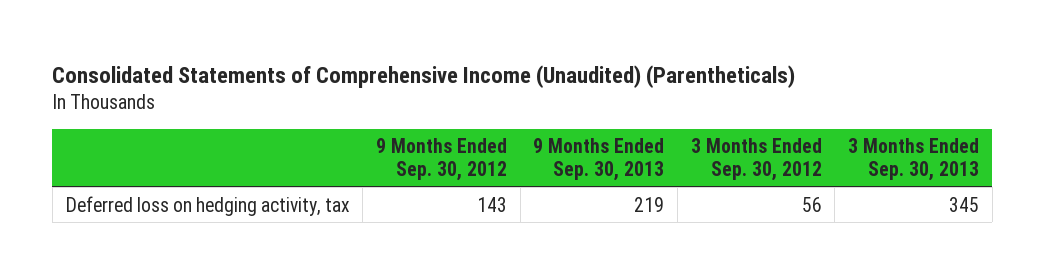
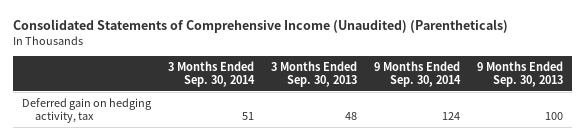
[375,138,507,181] 9 Months Ended Sep. 30, 2012 -> none
[690,138,822,181] 3 Months Ended Sep. 30, 2012 -> none
none -> [167,60,255,87] 3 Months Ended Sep. 30, 2014
none -> [374,60,462,87] 9 Months Ended Sep. 30, 2014
[65,195,350,216] Deferred loss on hedging activity, tax -> [21,97,152,123] Deferred gain on hedging activity, tax
[634,196,665,212] 219 -> [545,111,564,120] 100
[949,196,980,212] 345 -> [345,111,358,120] 48

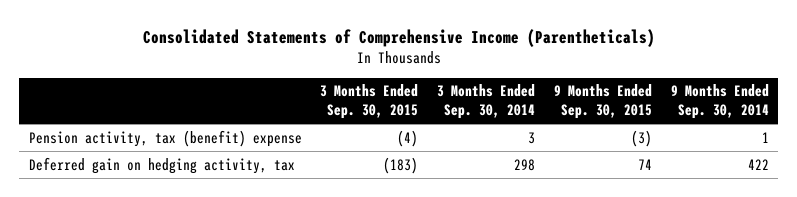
[13,19,509,34] Consolidated Statements of Comprehensive Income (Unaudited) (Parentheticals) -> [142,28,655,47] Consolidated Statements of Comprehensive Income (Parentheticals)
[271,60,358,87] 3 Months Ended Sep. 30, 2013 -> none
[477,60,564,87] 9 Months Ended Sep. 30, 2013 -> none
none -> [320,84,419,119] 3 Months Ended Sep. 30, 2015
none -> [553,84,652,119] 9 Months Ended Sep. 30, 2015
none -> [28,129,302,147] Pension activity, tax (benefit) expense
[241,111,254,120] 51 -> [514,158,536,171] 298
[442,111,461,120] 124 -> [747,158,769,170] 422

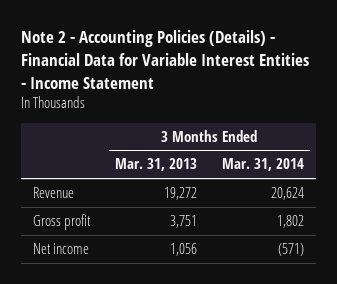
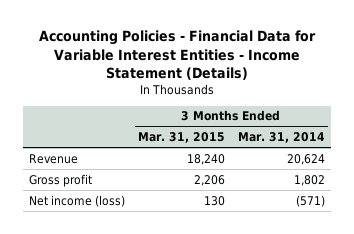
[20,30,309,89] Note 2 - Accounting Policies (Details) - Financial Data for Variable Interest Entities - Income Statement -> [38,30,316,80] Accounting Policies - Financial Data for Variable Interest Entities - Income Statement (Details)
[115,158,198,172] Mar. 31, 2013 -> none
none -> [137,132,225,144] Mar. 31, 2015
[33,242,90,254] Net income -> [29,194,126,207] Net income (loss)

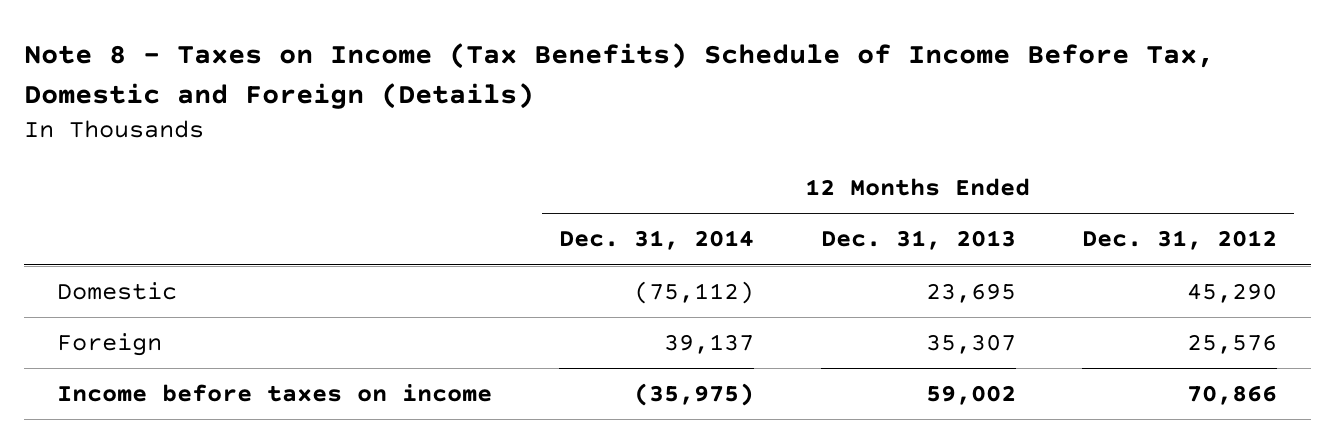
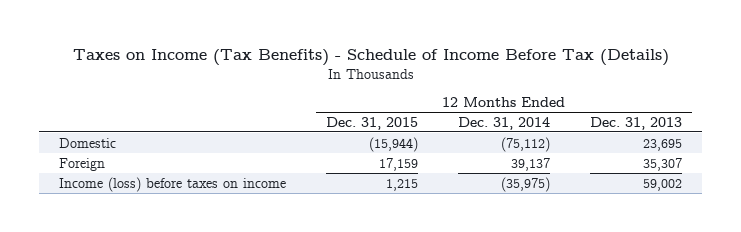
[24,43,1215,109] Note 8 - Taxes on Income (Tax Benefits) Schedule of Income Before Tax, Domestic and Foreign (Details) -> [72,49,669,67] Taxes on Income (Tax Benefits) - Schedule of Income Before Tax (Details)
[1082,230,1278,251] Dec. 31, 2012 -> none
none -> [326,116,419,130] Dec. 31, 2015
[57,384,493,403] Income before taxes on income -> [59,176,287,192] Income (loss) before taxes on income

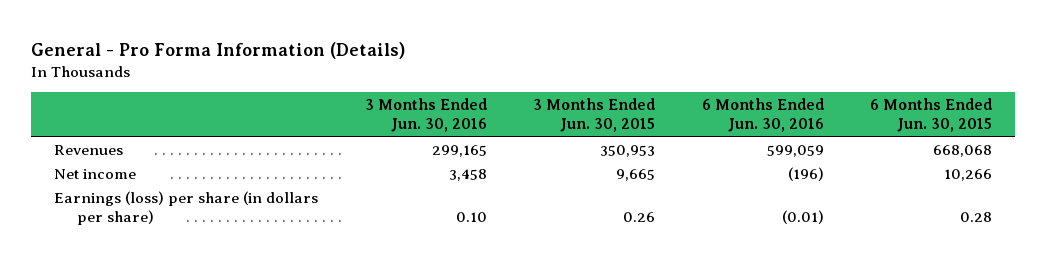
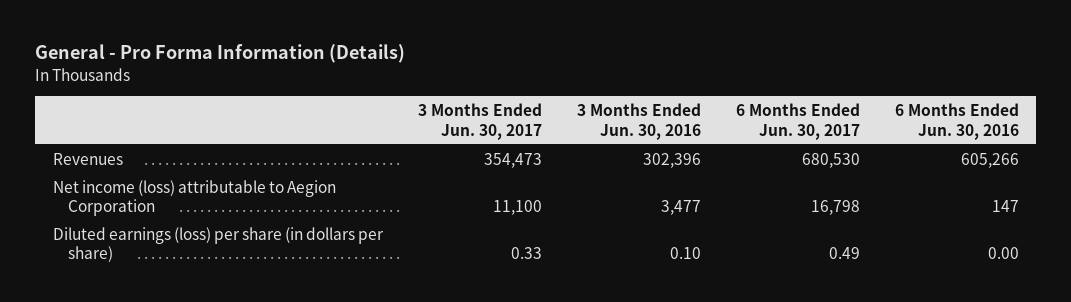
[533,97,656,133] 3 Months Ended Jun. 30, 2015 -> none
[869,97,992,133] 6 Months Ended Jun. 30, 2015 -> none
none -> [417,102,542,140] 3 Months Ended Jun. 30, 2017
none -> [735,102,860,140] 6 Months Ended Jun. 30, 2017
[431,144,487,157] 299,165 -> [642,152,701,168] 302,396
[766,144,824,157] 599,059 -> [960,152,1019,168] 605,266
[54,168,137,179] Net income -> [52,179,336,217] Net income (loss) attributable to Aegion Corporation
[448,168,487,181] 3,458 -> [660,200,701,216] 3,477
[787,166,824,181] (196) -> [991,200,1019,213] 147
[54,190,319,225] Earnings (loss) per share (in dollars per share) -> [52,226,384,263] Diluted earnings (loss) per share (in dollars per share)
[781,209,824,224] (0.01) -> [987,247,1019,260] 0.00

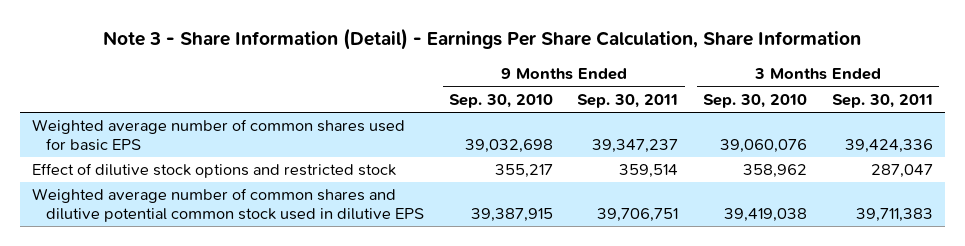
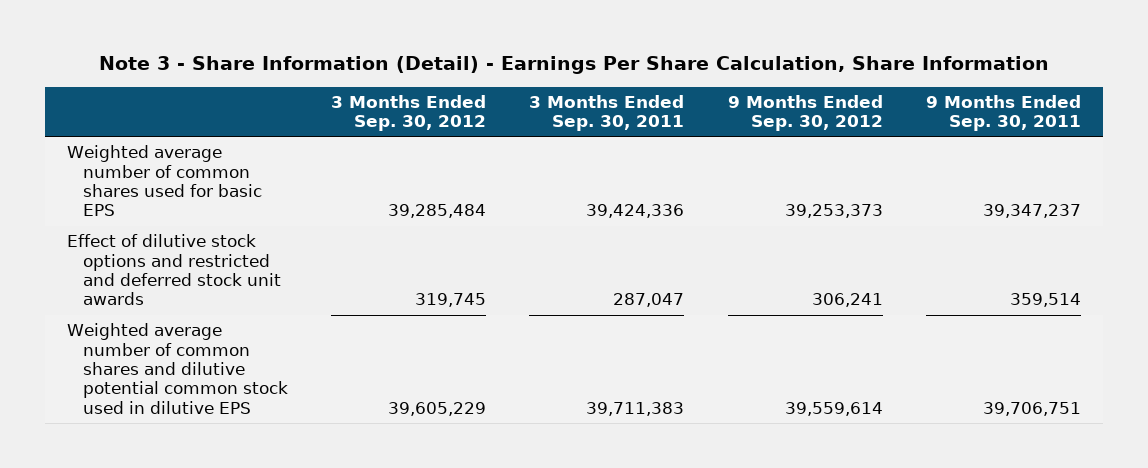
[448,93,553,108] Sep. 30, 2010 -> none
[703,93,808,108] Sep. 30, 2010 -> none
none -> [330,94,486,132] 3 Months Ended Sep. 30, 2012
none -> [727,94,883,132] 9 Months Ended Sep. 30, 2012
[31,163,396,179] Effect of dilutive stock options and restricted stock -> [66,234,281,306] Effect of dilutive stock options and restricted and deferred stock unit awards

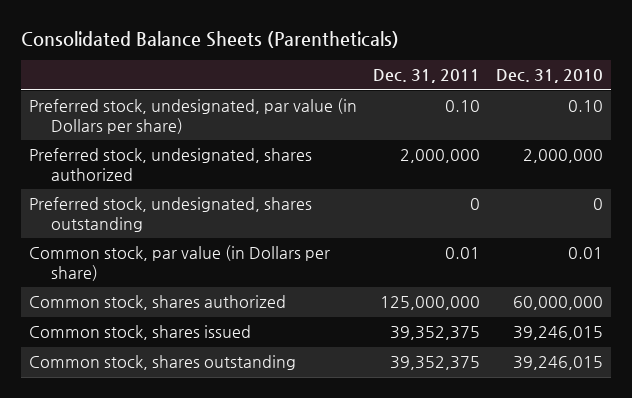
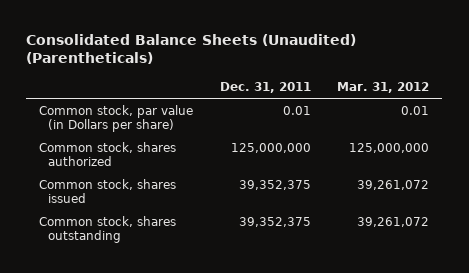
[21,30,400,48] Consolidated Balance Sheets (Parentheticals) -> [26,33,357,65] Consolidated Balance Sheets (Unaudited) (Parentheticals)
[496,69,604,84] Dec. 31, 2010 -> none
none -> [337,82,430,94] Mar. 31, 2012
[29,98,358,134] Preferred stock, undesignated, par value (in Dollars per share) -> none
[29,148,313,181] Preferred stock, undesignated, shares authorized -> none
[29,197,313,232] Preferred stock, undesignated, shares outstanding -> none

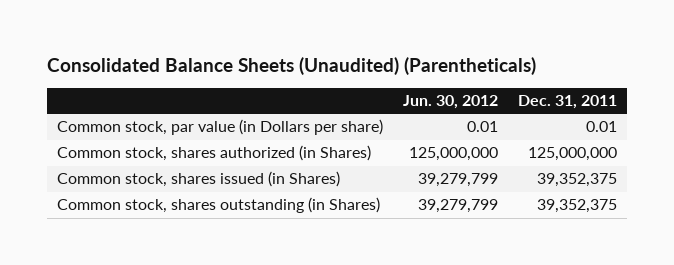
[337,82,430,94] Mar. 31, 2012 -> none
none -> [403,95,499,110] Jun. 30, 2012
[39,141,177,167] Common stock, shares authorized -> [57,145,372,162] Common stock, shares authorized (in Shares)
[39,178,177,204] Common stock, shares issued -> [57,171,341,188] Common stock, shares issued (in Shares)
[39,215,177,244] Common stock, shares outstanding -> [57,197,381,214] Common stock, shares outstanding (in Shares)

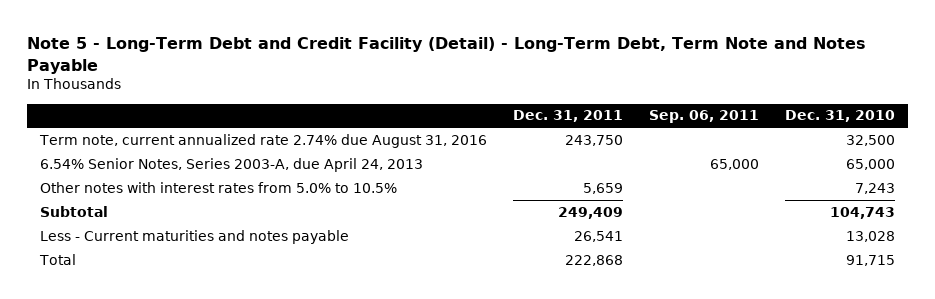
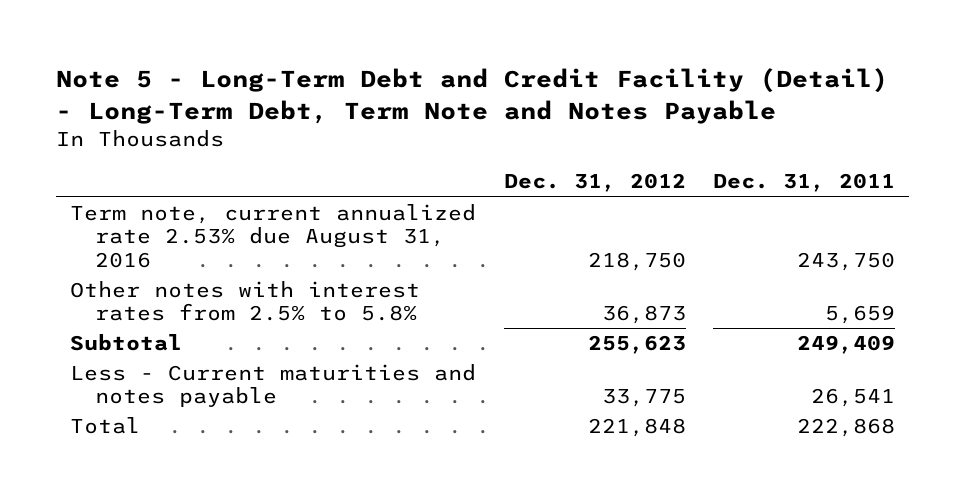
[648,110,759,124] Sep. 06, 2011 -> none
[785,110,896,123] Dec. 31, 2010 -> none
none -> [503,173,686,193] Dec. 31, 2012
[39,157,423,172] 6.54% Senior Notes, Series 2003-A, due April 24, 2013 -> none
[38,133,487,148] Term note, current annualized rate 2.74% due August 31, 2016 -> [69,204,476,268] Term note, current annualized rate 2.53% due August 31, 2016
[39,181,397,193] Other notes with interest rates from 5.0% to 10.5% -> [69,281,420,322] Other notes with interest rates from 2.5% to 5.8%

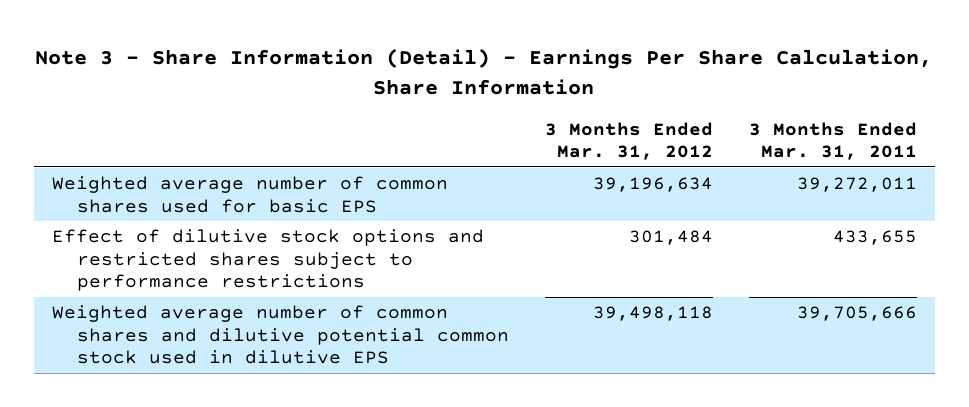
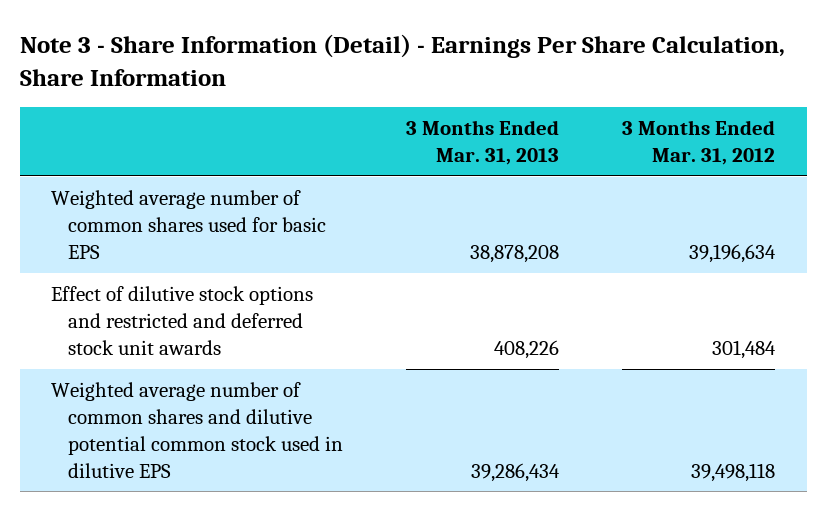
[748,121,917,161] 3 Months Ended Mar. 31, 2011 -> none
none -> [406,120,560,165] 3 Months Ended Mar. 31, 2013
[52,229,485,292] Effect of dilutive stock options and restricted shares subject to performance restrictions -> [51,286,314,355] Effect of dilutive stock options and restricted and deferred stock unit awards

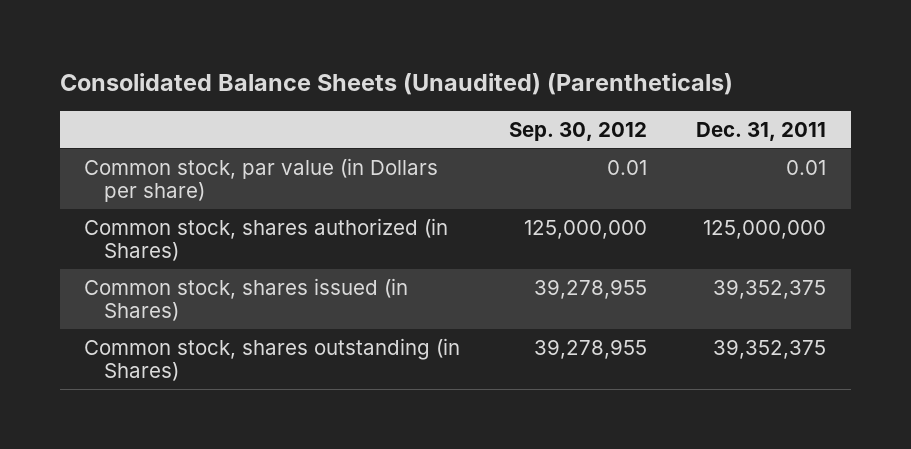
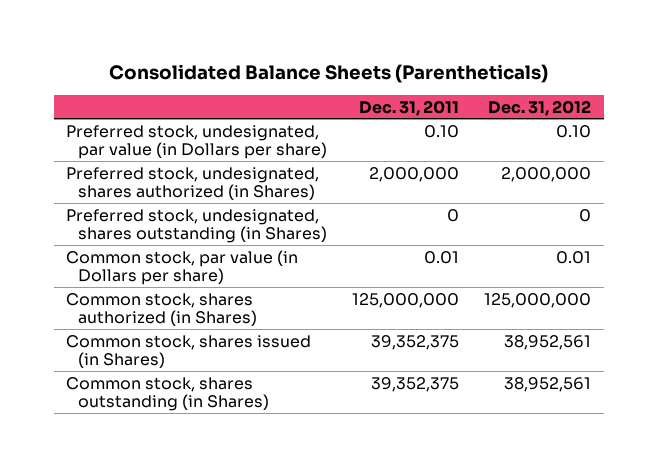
[59,73,733,96] Consolidated Balance Sheets (Unaudited) (Parentheticals) -> [108,63,548,83] Consolidated Balance Sheets (Parentheticals)
[509,122,648,142] Sep. 30, 2012 -> none
none -> [487,99,591,116] Dec. 31, 2012
none -> [66,124,327,160] Preferred stock, undesignated, par value (in Dollars per share)
none -> [66,166,320,201] Preferred stock, undesignated, shares authorized (in Shares)
none -> [66,208,327,244] Preferred stock, undesignated, shares outstanding (in Shares)

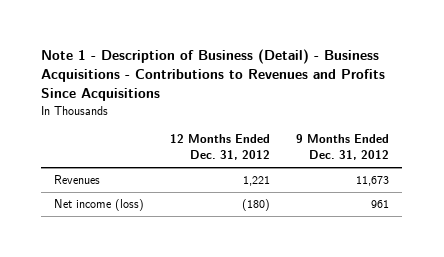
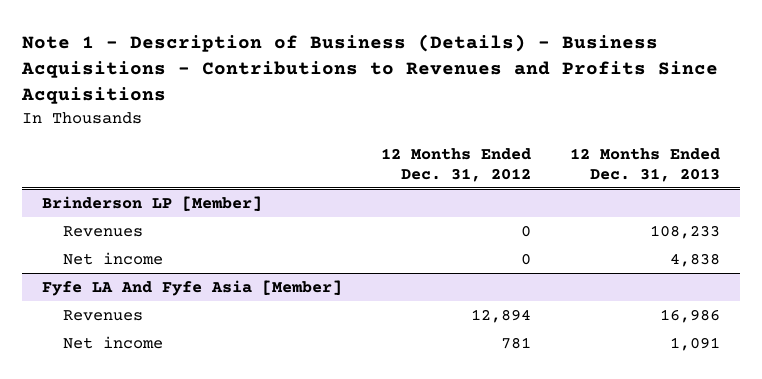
[41,49,386,102] Note 1 - Description of Business (Detail) - Business Acquisitions - Contributions to Revenues and Profits Since Acquisitions -> [20,33,718,105] Note 1 - Description of Business (Details) - Business Acquisitions - Contributions to Revenues and Profits Since Acquisitions
[296,134,390,161] 9 Months Ended Dec. 31, 2012 -> none
none -> [570,147,721,182] 12 Months Ended Dec. 31, 2013
none -> [41,196,262,212] Brinderson LP [Member]
[243,176,271,187] 1,221 -> [520,225,531,238] 0
[54,199,145,212] Net income (loss) -> [63,252,164,266] Net income
[242,199,271,212] (180) -> [520,253,531,266] 0
none -> [41,280,342,297] Fyfe LA And Fyfe Asia [Member]
none -> [63,310,144,322] Revenues
none -> [63,336,164,350] Net income

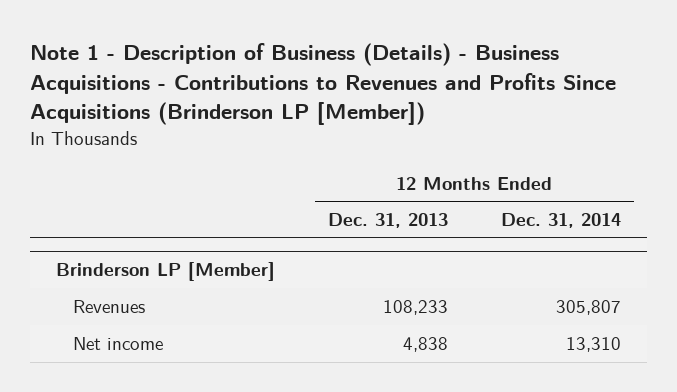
[20,33,718,105] Note 1 - Description of Business (Details) - Business Acquisitions - Contributions to Revenues and Profits Since Acquisitions -> [29,42,616,126] Note 1 - Description of Business (Details) - Business Acquisitions - Contributions to Revenues and Profits Since Acquisitions (Brinderson LP [Member])
[380,147,531,182] 12 Months Ended Dec. 31, 2012 -> none
none -> [500,213,621,229] Dec. 31, 2014
[41,280,342,297] Fyfe LA And Fyfe Asia [Member] -> none
[63,310,144,322] Revenues -> none
[63,336,164,350] Net income -> none

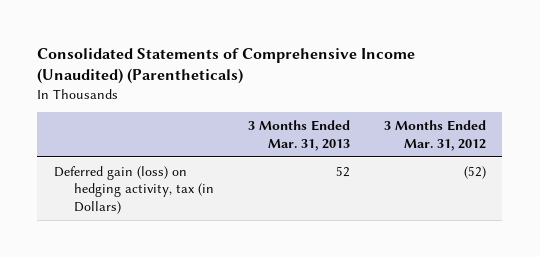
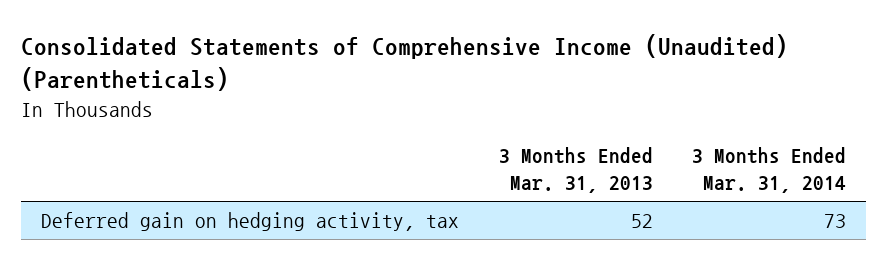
[383,120,486,151] 3 Months Ended Mar. 31, 2012 -> none
none -> [692,147,847,194] 3 Months Ended Mar. 31, 2014
[53,166,215,214] Deferred gain (loss) on hedging activity, tax (in Dollars) -> [41,212,460,232] Deferred gain on hedging activity, tax

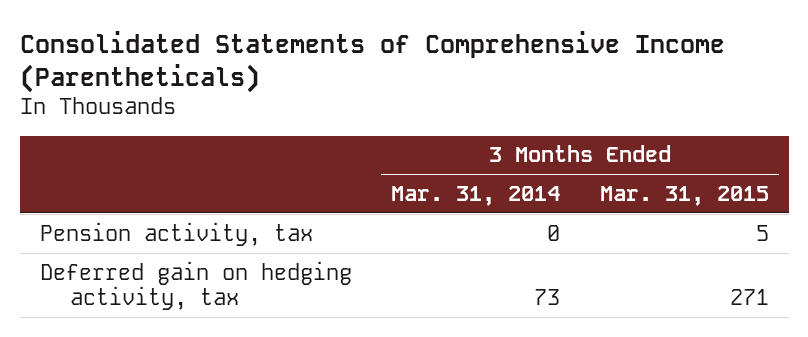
[21,34,789,92] Consolidated Statements of Comprehensive Income (Unaudited) (Parentheticals) -> [19,30,725,93] Consolidated Statements of Comprehensive Income (Parentheticals)
[498,147,653,194] 3 Months Ended Mar. 31, 2013 -> none
none -> [599,186,769,207] Mar. 31, 2015
none -> [39,221,313,246] Pension activity, tax

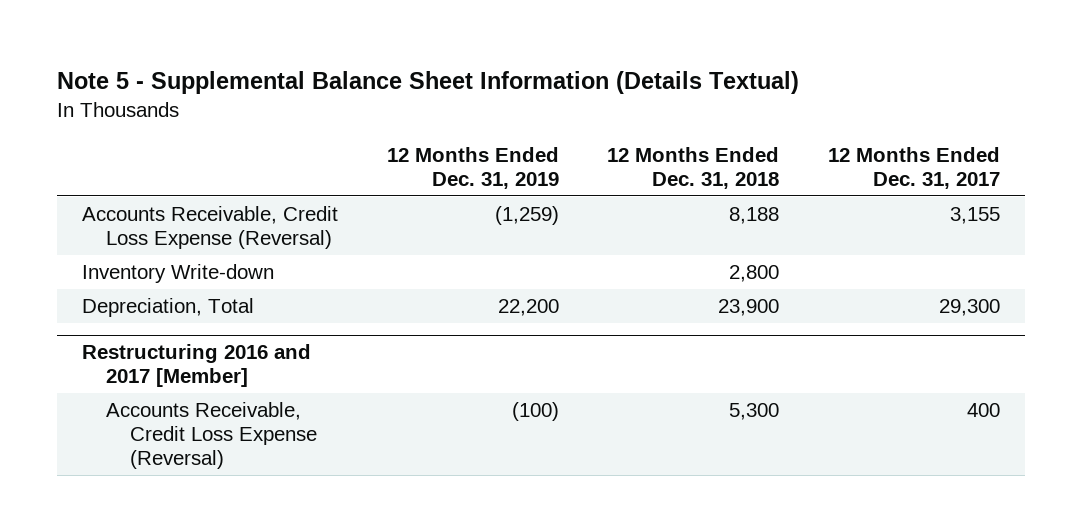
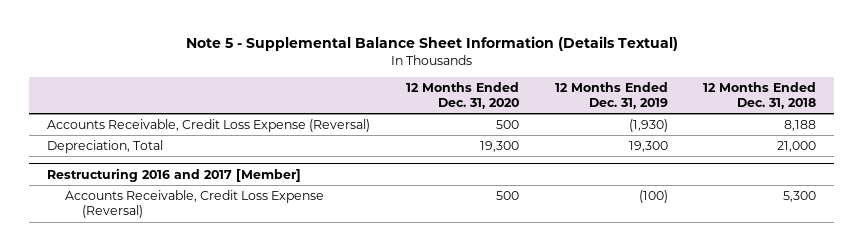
[828,146,1001,189] 12 Months Ended Dec. 31, 2017 -> none
none -> [405,81,519,110] 12 Months Ended Dec. 31, 2020
[81,264,274,284] Inventory Write-down -> none
[494,206,559,226] (1,259) -> [628,118,668,132] (1,930)
[497,299,559,317] 22,200 -> [628,140,668,152] 19,300
[718,299,780,317] 23,900 -> [777,140,817,152] 21,000

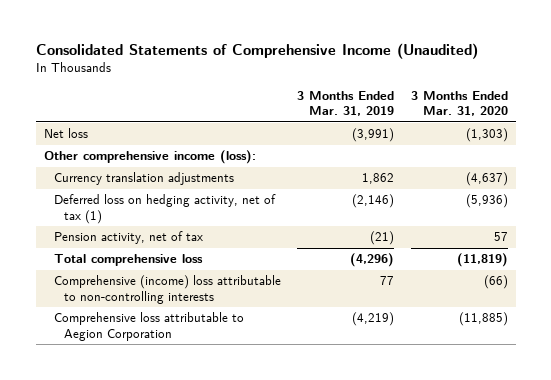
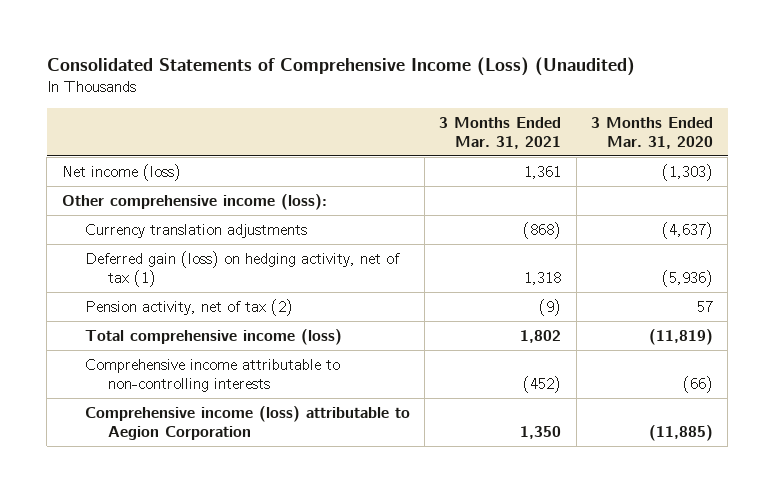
[35,43,478,60] Consolidated Statements of Comprehensive Income (Unaudited) -> [46,57,635,77] Consolidated Statements of Comprehensive Income (Loss) (Unaudited)
[297,90,395,117] 3 Months Ended Mar. 31, 2019 -> none
none -> [439,116,562,150] 3 Months Ended Mar. 31, 2021
[43,128,88,139] Net loss -> [61,163,181,181] Net income (loss)
[53,194,276,224] Deferred loss on hedging activity, net of tax (1) -> [84,250,400,288] Deferred gain (loss) on hedging activity, net of tax (1)
[53,231,203,245] Pension activity, net of tax -> [84,298,293,316] Pension activity, net of tax (2)
[53,254,203,267] Total comprehensive loss -> [84,328,342,345] Total comprehensive income (loss)
[53,275,281,304] Comprehensive (income) loss attributable to non-controlling interests -> [84,358,340,393] Comprehensive income attributable to non-controlling interests
[53,312,244,341] Comprehensive loss attributable to Aegion Corporation -> [84,405,410,441] Comprehensive income (loss) attributable to Aegion Corporation

